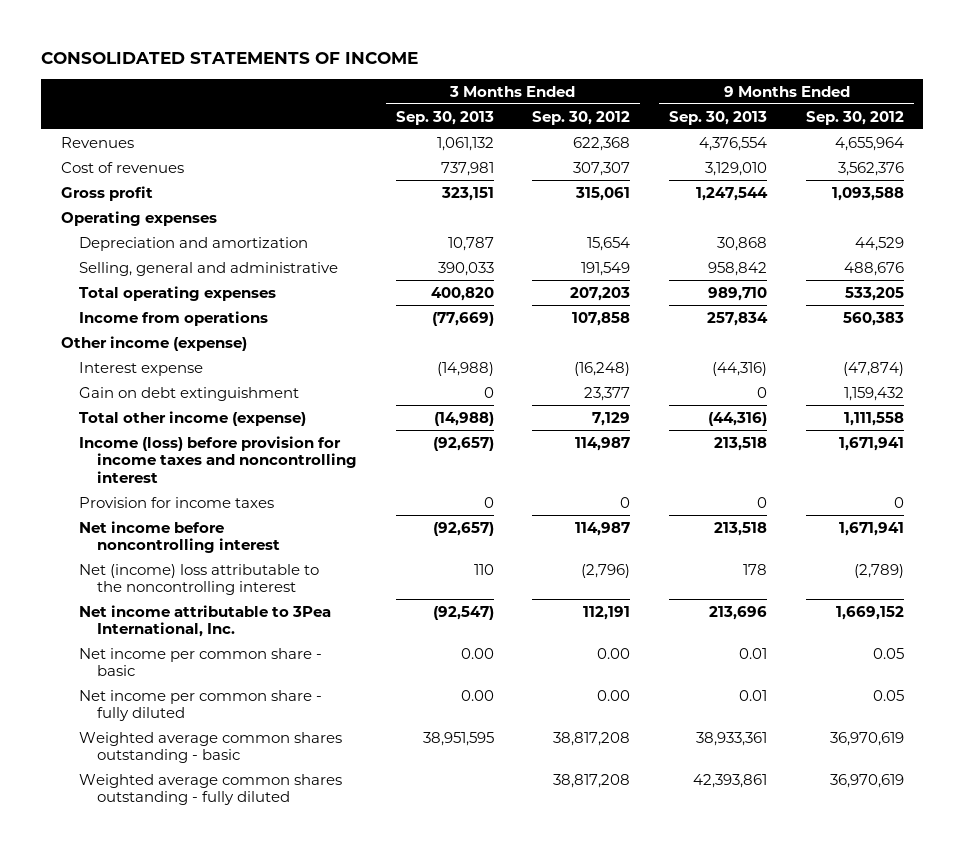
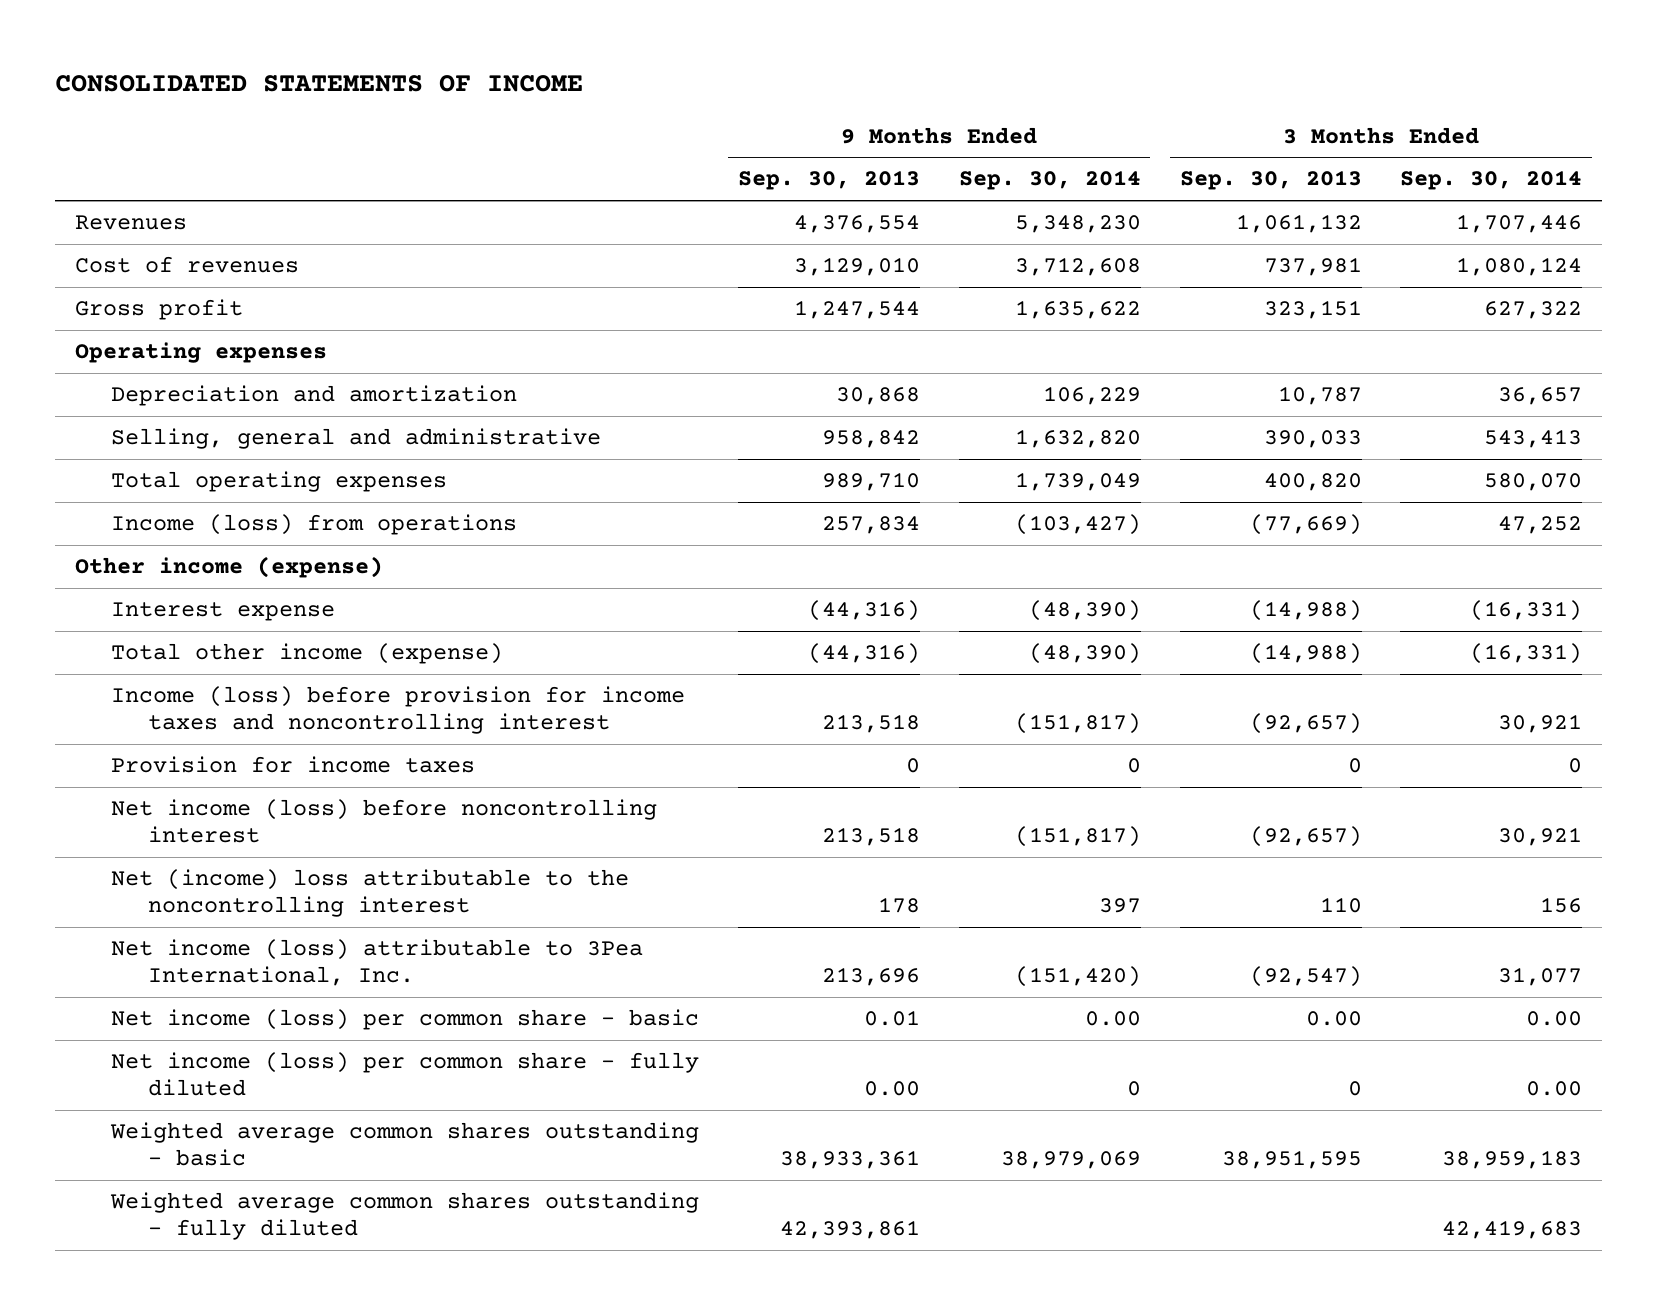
[532,110,631,125] Sep. 30, 2012 -> none
[805,110,904,125] Sep. 30, 2012 -> none
none -> [958,170,1141,191] Sep. 30, 2014
none -> [1400,170,1583,191] Sep. 30, 2014
[78,310,268,326] Income from operations -> [111,514,518,536] Income (loss) from operations
[78,386,299,401] Gain on debt extinguishment -> none
[78,520,280,554] Net income before noncontrolling interest -> [111,799,658,843] Net income (loss) before noncontrolling interest
[78,604,331,638] Net income attributable to 3Pea International, Inc. -> [111,939,644,986] Net income (loss) attributable to 3Pea International, Inc.
[78,647,322,677] Net income per common share - basic -> [111,1009,700,1031] Net income (loss) per common share - basic
[78,689,322,722] Net income per common share - fully diluted -> [111,1052,700,1096] Net income (loss) per common share - fully diluted
[460,689,494,701] 0.00 -> [1347,1080,1362,1096] 0
[739,689,768,701] 0.01 -> [864,1080,921,1096] 0.00

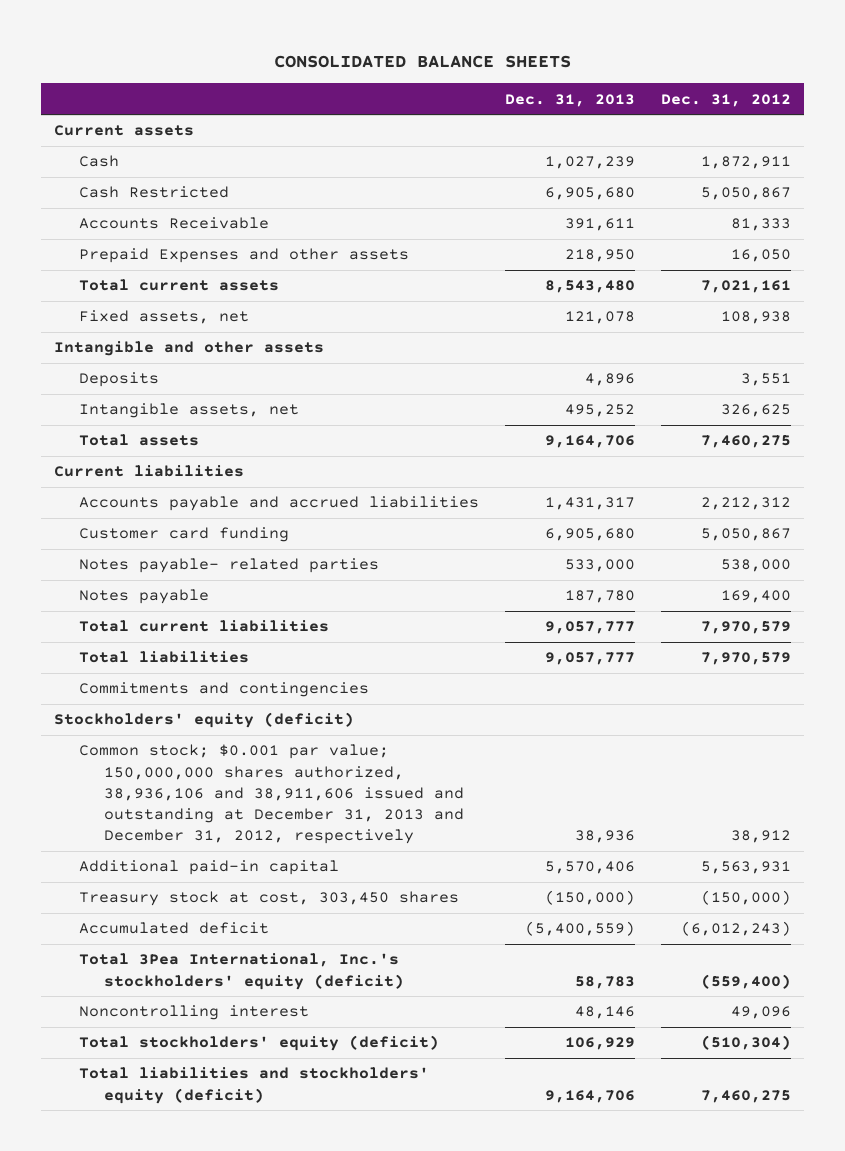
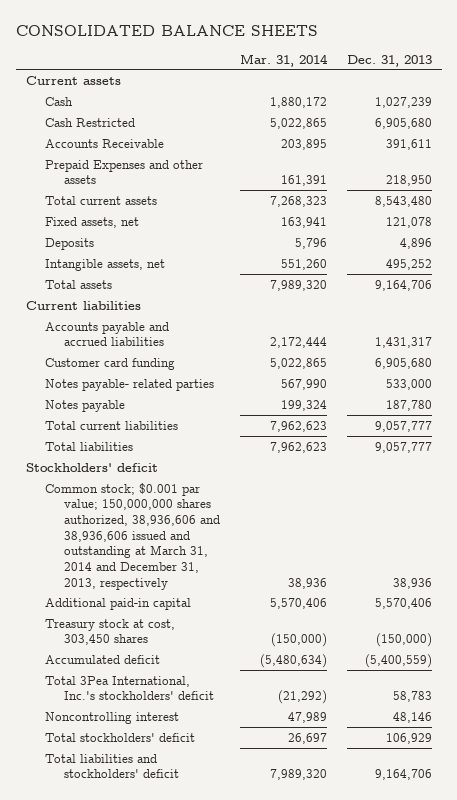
[661,93,792,107] Dec. 31, 2012 -> none
none -> [239,53,328,67] Mar. 31, 2014
[54,341,325,357] Intangible and other assets -> none
[79,682,370,698] Commitments and contingencies -> none
[54,712,355,729] Stockholders' equity (deficit) -> [25,462,158,472] Stockholders' deficit
[79,744,465,845] Common stock; $0.001 par value; 150,000,000 shares authorized, 38,936,106 and 38,911,606 issued and outstanding at December 31, 2013 and December 31, 2012, respectively -> [44,482,220,590] Common stock; $0.001 par value; 150,000,000 shares authorized, 38,936,606 and 38,936,606 issued and outstanding at March 31, 2014 and December 31, 2013, respectively
[79,953,405,990] Total 3Pea International, Inc.'s stockholders' equity (deficit) -> [44,675,214,701] Total 3Pea International, Inc.'s stockholders' deficit
[79,1035,440,1052] Total stockholders' equity (deficit) -> [44,732,195,742] Total stockholders' deficit
[79,1067,430,1104] Total liabilities and stockholders' equity (deficit) -> [44,753,179,779] Total liabilities and stockholders' deficit

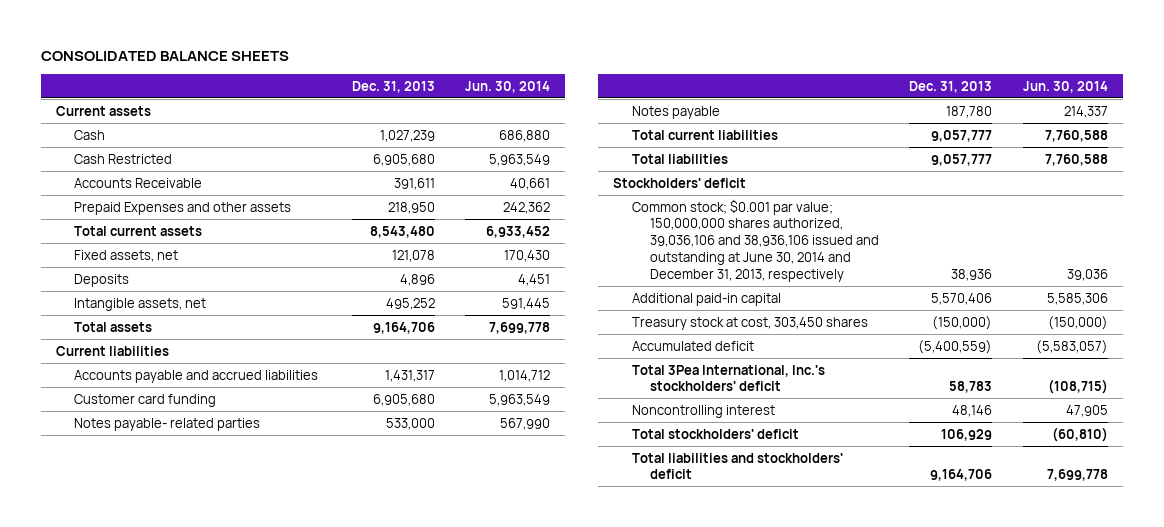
[239,53,328,67] Mar. 31, 2014 -> none
none -> [465,80,551,93] Jun. 30, 2014
[44,482,220,590] Common stock; $0.001 par value; 150,000,000 shares authorized, 38,936,606 and 38,936,606 issued and outstanding at March 31, 2014 and December 31, 2013, respectively -> [631,198,879,282] Common stock; $0.001 par value; 150,000,000 shares authorized, 39,036,106 and 38,936,106 issued and outstanding at June 30, 2014 and December 31, 2013, respectively

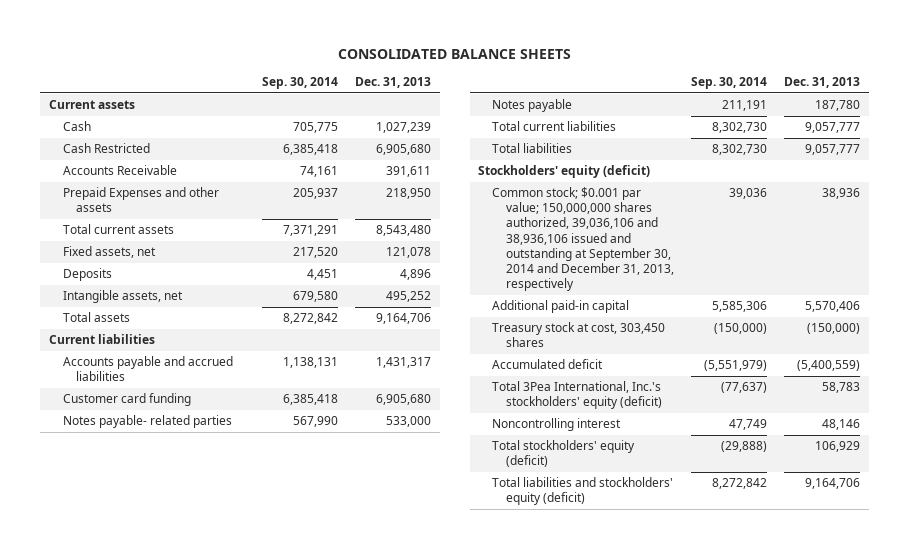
[465,80,551,93] Jun. 30, 2014 -> none
none -> [261,77,338,90] Sep. 30, 2014
[613,177,747,188] Stockholders' deficit -> [478,165,651,179] Stockholders' equity (deficit)
[631,198,879,282] Common stock; $0.001 par value; 150,000,000 shares authorized, 39,036,106 and 38,936,106 issued and outstanding at June 30, 2014 and December 31, 2013, respectively -> [492,187,674,292] Common stock; $0.001 par value; 150,000,000 shares authorized, 39,036,106 and 38,936,106 issued and outstanding at September 30, 2014 and December 31, 2013, respectively
[631,364,825,392] Total 3Pea International, Inc.'s stockholders' deficit -> [492,381,662,410] Total 3Pea International, Inc.'s stockholders' equity (deficit)
[631,428,799,439] Total stockholders' deficit -> [492,440,636,468] Total stockholders' equity (deficit)
[631,452,843,480] Total liabilities and stockholders' deficit -> [492,477,674,506] Total liabilities and stockholders' equity (deficit)

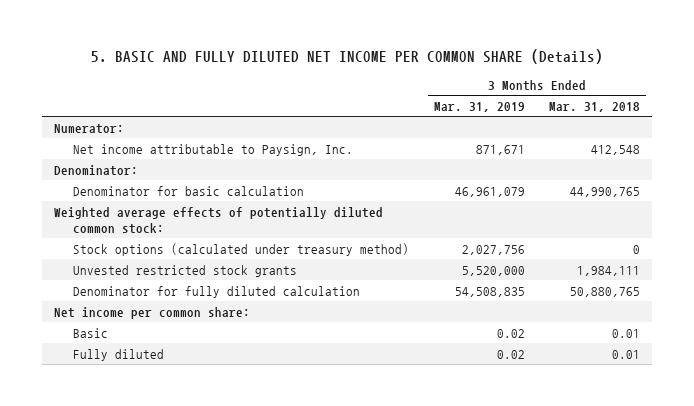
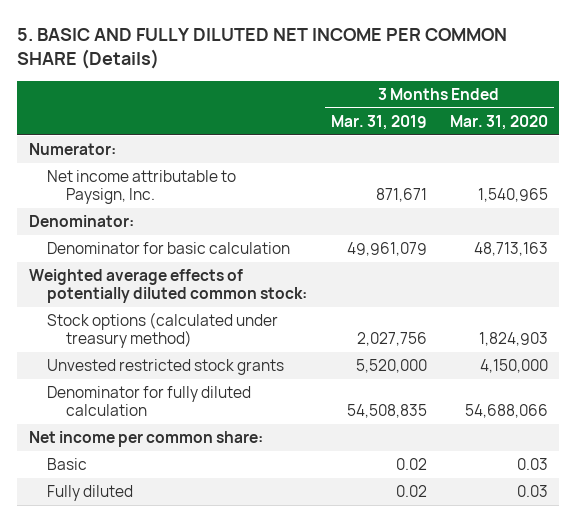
[549,101,641,112] Mar. 31, 2018 -> none
none -> [449,114,548,130] Mar. 31, 2020
[454,186,525,197] 46,961,079 -> [346,242,427,257] 49,961,079

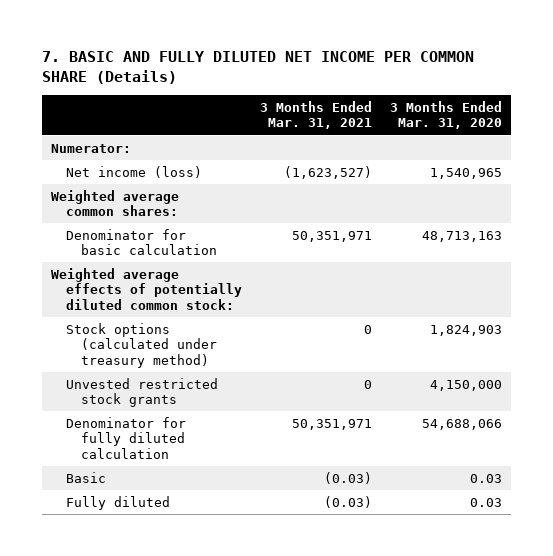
[16,28,507,70] 5. BASIC AND FULLY DILUTED NET INCOME PER COMMON SHARE (Details) -> [41,50,474,85] 7. BASIC AND FULLY DILUTED NET INCOME PER COMMON SHARE (Details)
[330,114,427,130] Mar. 31, 2019 -> none
none -> [260,101,373,130] 3 Months Ended Mar. 31, 2021
[28,215,134,228] Denominator: -> none
[47,170,237,205] Net income attributable to Paysign, Inc. -> [66,165,203,178] Net income (loss)
none -> [50,189,179,217] Weighted average common shares:
[28,431,263,448] Net income per common share: -> none

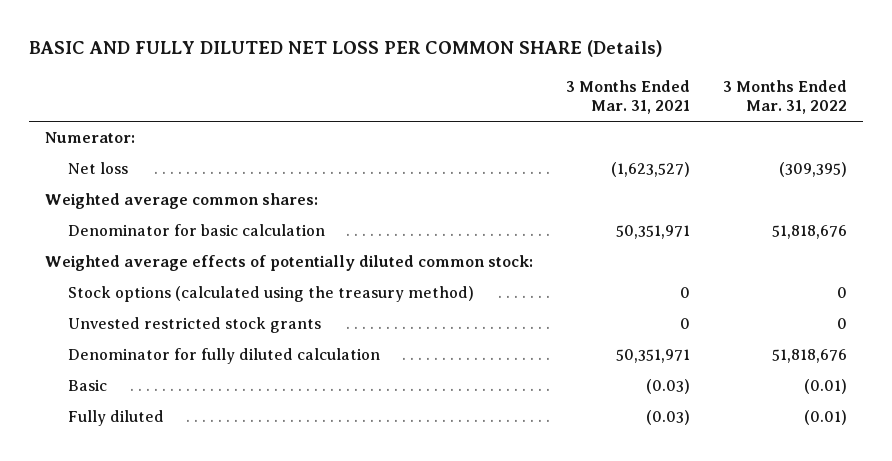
[41,50,474,85] 7. BASIC AND FULLY DILUTED NET INCOME PER COMMON SHARE (Details) -> [29,40,664,58] BASIC AND FULLY DILUTED NET LOSS PER COMMON SHARE (Details)
[390,101,503,130] 3 Months Ended Mar. 31, 2020 -> none
none -> [722,79,847,115] 3 Months Ended Mar. 31, 2022
[66,165,203,178] Net income (loss) -> [68,162,129,175] Net loss
[66,322,218,368] Stock options (calculated under treasury method) -> [68,286,475,303] Stock options (calculated using the treasury method)

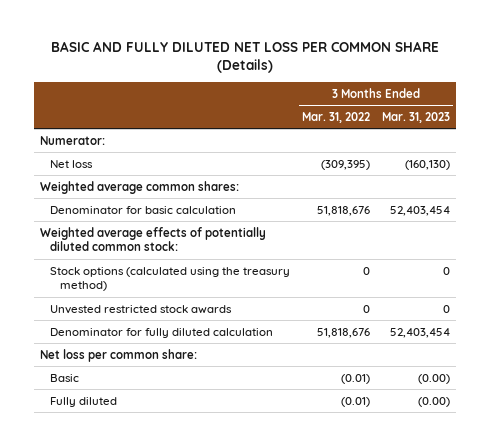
[566,79,691,115] 3 Months Ended Mar. 31, 2021 -> none
none -> [382,111,451,123] Mar. 31, 2023
[68,317,322,334] Unvested restricted stock grants -> [50,304,233,314] Unvested restricted stock awards
none -> [40,348,198,362] Net loss per common share:

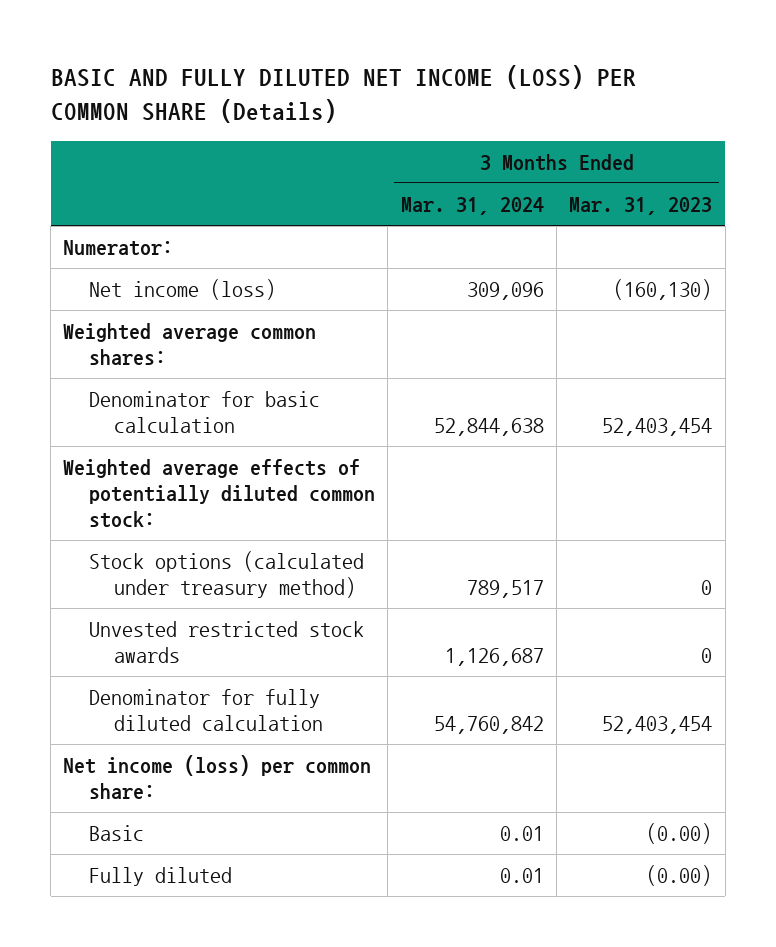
[51,41,440,74] BASIC AND FULLY DILUTED NET LOSS PER COMMON SHARE (Details) -> [50,64,636,123] BASIC AND FULLY DILUTED NET INCOME (LOSS) PER COMMON SHARE (Details)
[302,111,371,123] Mar. 31, 2022 -> none
none -> [400,197,544,216] Mar. 31, 2024
[50,159,94,168] Net loss -> [88,279,276,301] Net income (loss)
[50,266,291,292] Stock options (calculated using the treasury method) -> [88,551,364,598] Stock options (calculated under treasury method)
[40,348,198,362] Net loss per common share: -> [63,755,372,799] Net income (loss) per common share:

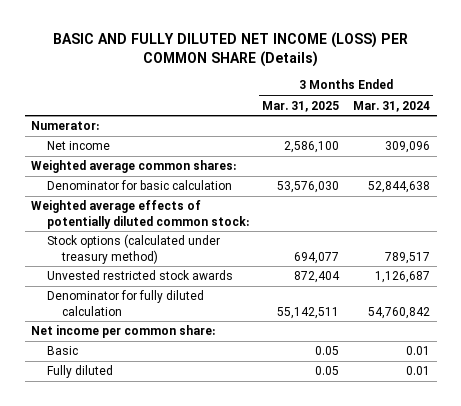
[569,197,713,216] Mar. 31, 2023 -> none
none -> [262,100,340,112] Mar. 31, 2025
[88,279,276,301] Net income (loss) -> [46,141,110,151] Net income
[63,755,372,799] Net income (loss) per common share: -> [31,325,216,339] Net income per common share:

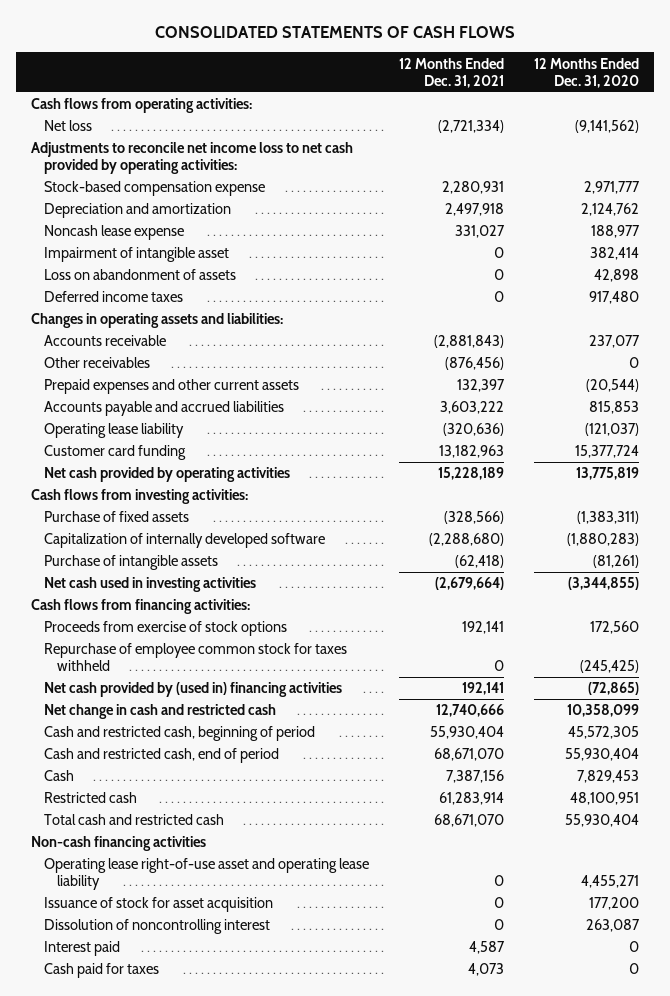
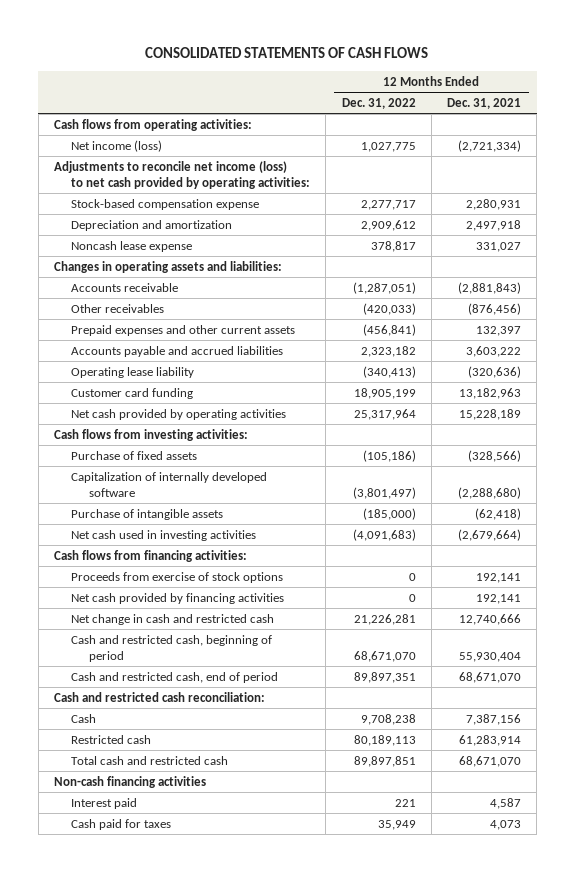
[534,57,640,88] 12 Months Ended Dec. 31, 2020 -> none
none -> [341,97,416,109] Dec. 31, 2022
[43,120,92,132] Net loss -> [71,139,163,152] Net income (loss)
[30,142,353,175] Adjustments to reconcile net income loss to net cash provided by operating activities: -> [53,160,311,190] Adjustments to reconcile net income (loss) to net cash provided by operating activities:
[43,247,229,263] Impairment of intangible asset -> none
[43,269,236,281] Loss on abandonment of assets -> none
[43,291,183,303] Deferred income taxes -> none
[43,643,347,672] Repurchase of employee common stock for taxes withheld -> none
[43,682,342,698] Net cash provided by (used in) financing activities -> [71,592,285,604] Net cash provided by financing activities
none -> [53,691,265,702] Cash and restricted cash reconciliation:
[43,858,369,891] Operating lease right-of-use asset and operating lease liability -> none
[43,897,273,913] Issuance of stock for asset acquisition -> none
[43,919,270,935] Dissolution of noncontrolling interest -> none

